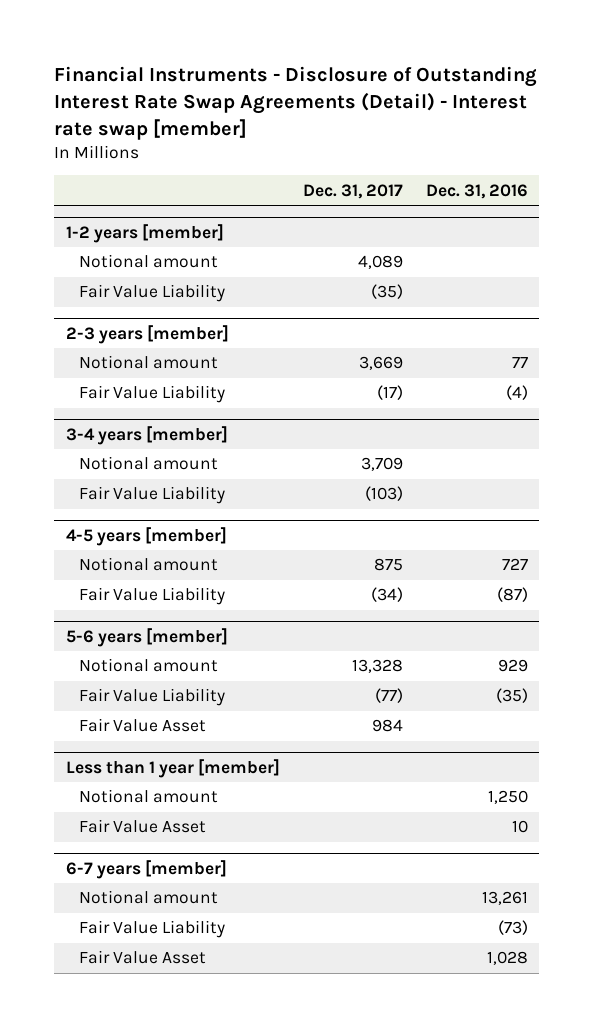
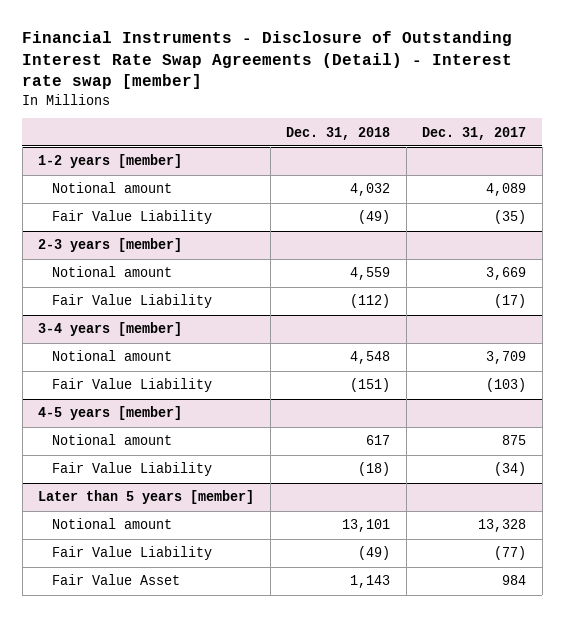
[425,183,528,199] Dec. 31, 2016 -> none
none -> [286,126,391,140] Dec. 31, 2018
[65,627,228,647] 5-6 years [member] -> [38,490,255,505] Later than 5 years [member]
[65,758,280,778] Less than 1 year [member] -> none
[78,789,218,804] Notional amount -> none
[78,819,206,834] Fair Value Asset -> none
[65,859,227,879] 6-7 years [member] -> none
[78,890,218,905] Notional amount -> none
[78,920,225,939] Fair Value Liability -> none
[78,950,206,965] Fair Value Asset -> none

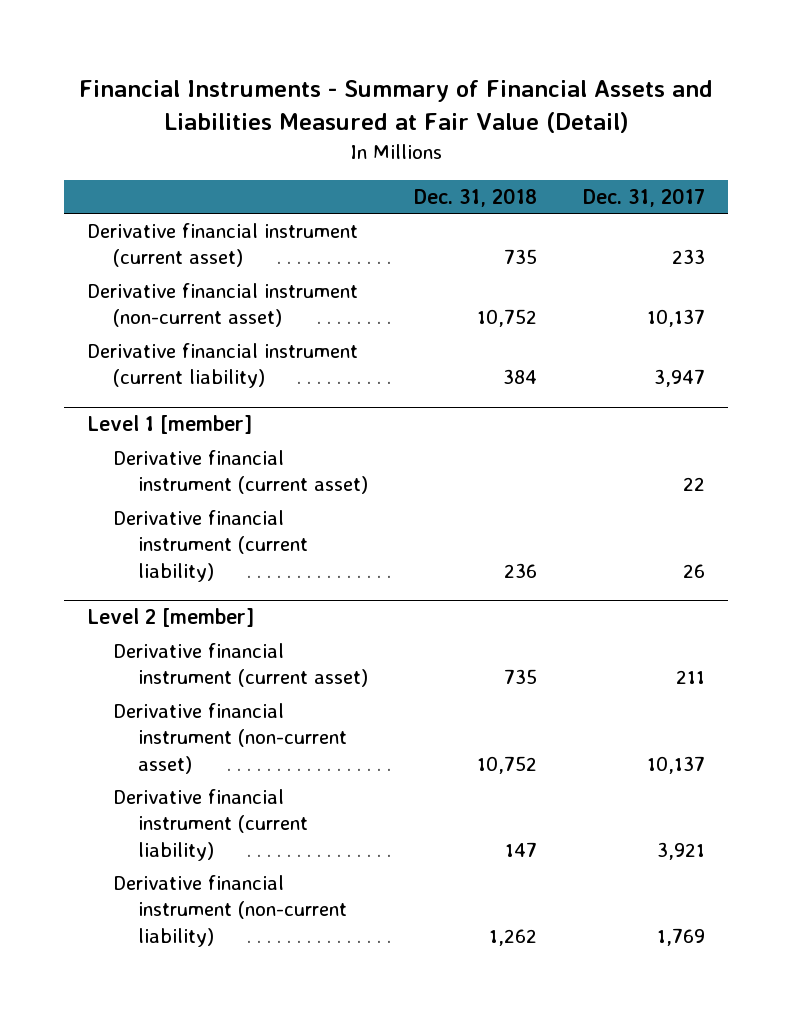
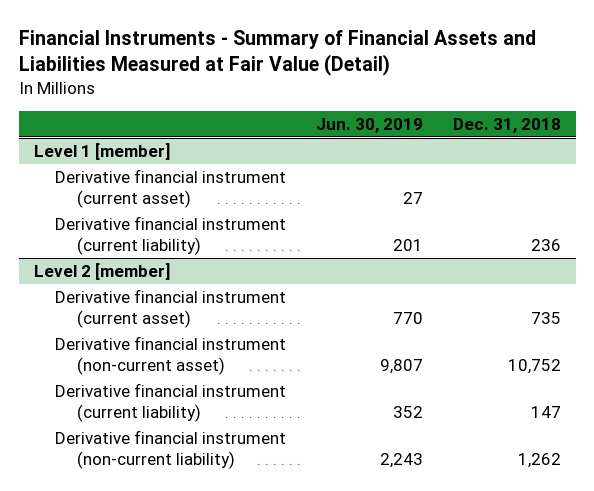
[583,187,706,207] Dec. 31, 2017 -> none
none -> [315,118,423,134] Jun. 30, 2019
[87,222,359,268] Derivative financial instrument (current asset) -> none
[87,282,359,328] Derivative financial instrument (non-current asset) -> none
[87,342,359,389] Derivative financial instrument (current liability) -> none

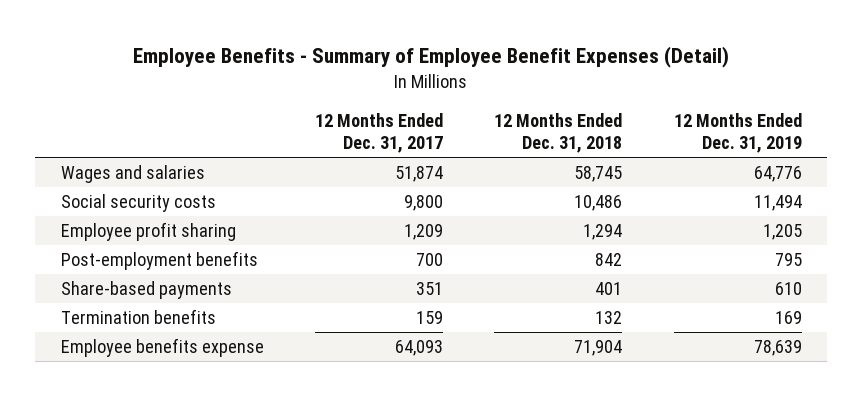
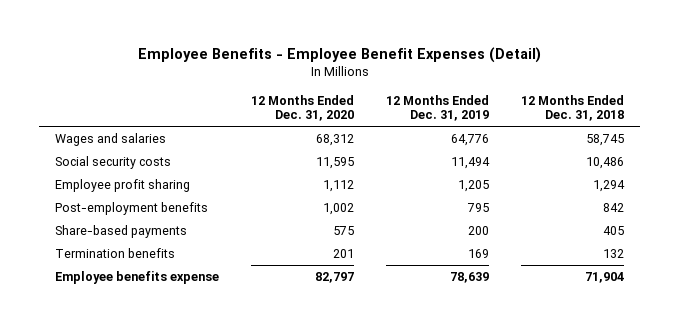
[133,46,730,69] Employee Benefits - Summary of Employee Benefit Expenses (Detail) -> [137,46,541,63] Employee Benefits - Employee Benefit Expenses (Detail)
[315,113,444,153] 12 Months Ended Dec. 31, 2017 -> none
none -> [251,94,355,122] 12 Months Ended Dec. 31, 2020
[595,282,623,296] 401 -> [602,226,624,236] 405
[774,282,802,296] 610 -> [468,226,490,236] 200

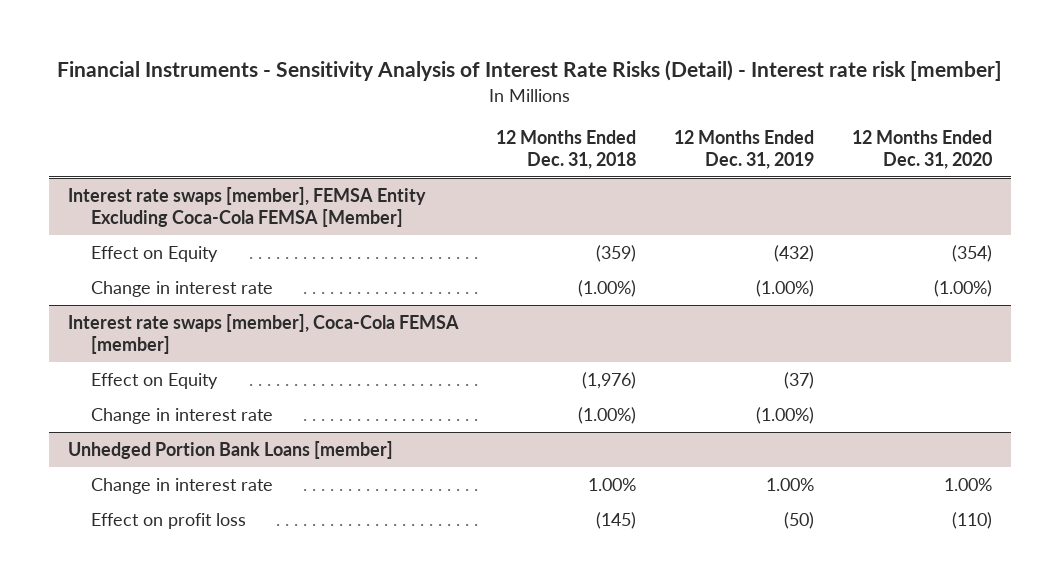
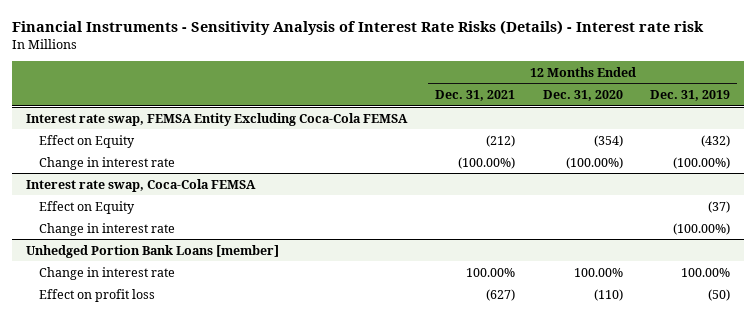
[56,60,1002,82] Financial Instruments - Sensitivity Analysis of Interest Rate Risks (Detail) - Interest rate risk [member] -> [11,19,704,35] Financial Instruments - Sensitivity Analysis of Interest Rate Risks (Details) - Interest rate risk
[496,129,637,169] 12 Months Ended Dec. 31, 2018 -> none
none -> [434,90,515,102] Dec. 31, 2021
[67,187,426,227] Interest rate swaps [member], FEMSA Entity Excluding Coca-Cola FEMSA [Member] -> [25,112,408,126] Interest rate swap, FEMSA Entity Excluding Coca-Cola FEMSA
[756,280,815,298] (1.00%) -> [673,156,731,169] (100.00%)
[933,280,992,298] (1.00%) -> [565,156,623,169] (100.00%)
[67,314,459,354] Interest rate swaps [member], Coca-Cola FEMSA [member] -> [25,178,256,192] Interest rate swap, Coca-Cola FEMSA
[756,407,815,425] (1.00%) -> [673,222,731,235] (100.00%)
[766,478,815,492] 1.00% -> [681,267,731,277] 100.00%
[943,478,992,492] 1.00% -> [573,267,623,277] 100.00%

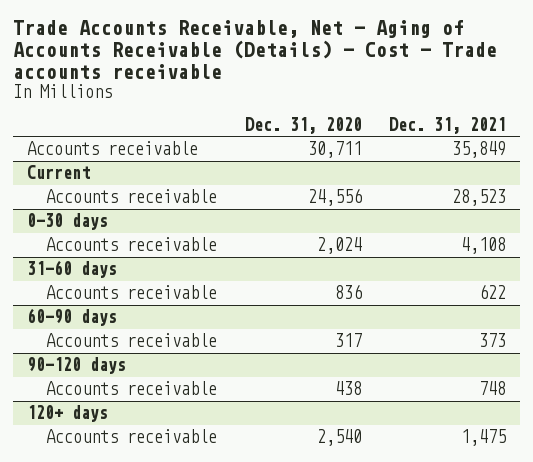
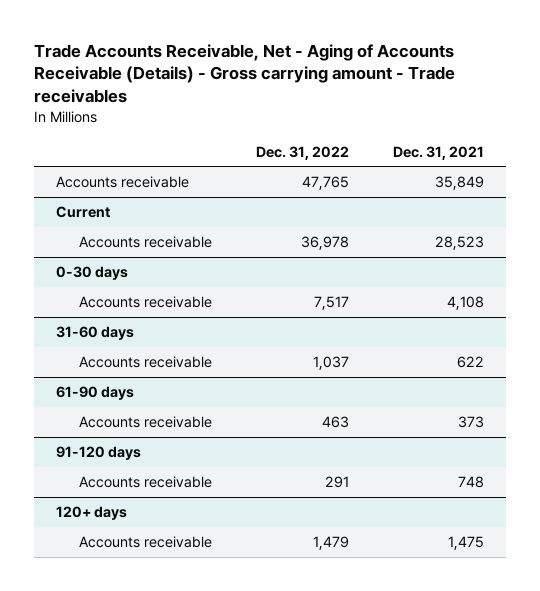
[13,20,498,80] Trade Accounts Receivable, Net - Aging of Accounts Receivable (Details) - Cost - Trade accounts receivable -> [33,43,455,104] Trade Accounts Receivable, Net - Aging of Accounts Receivable (Details) - Gross carrying amount - Trade receivables
[244,116,362,134] Dec. 31, 2020 -> none
none -> [255,145,349,160] Dec. 31, 2022
[27,308,118,327] 60-90 days -> [55,386,134,401] 61-90 days
[27,357,127,375] 90-120 days -> [55,446,141,461] 91-120 days

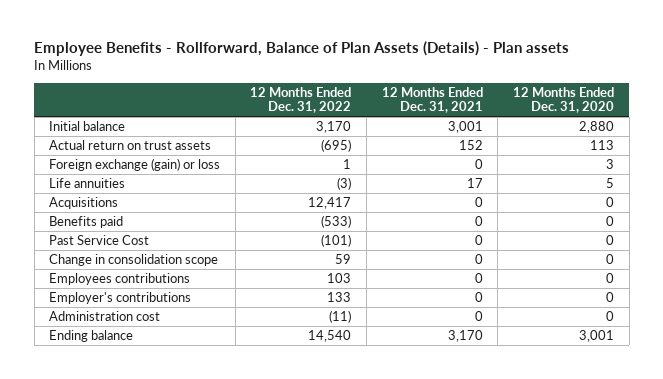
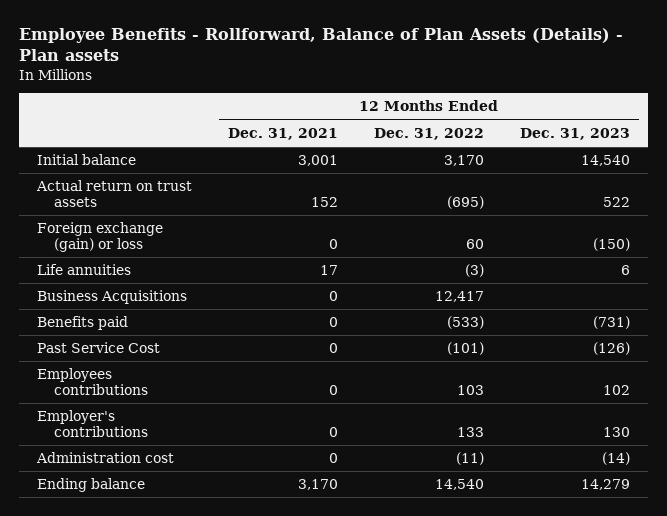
[513,86,615,114] 12 Months Ended Dec. 31, 2020 -> none
none -> [520,127,631,140] Dec. 31, 2023
[343,158,352,169] 1 -> [466,238,485,249] 60
[49,196,119,209] Acquisitions -> [37,290,188,305] Business Acquisitions
[49,253,219,266] Change in consolidation scope -> none

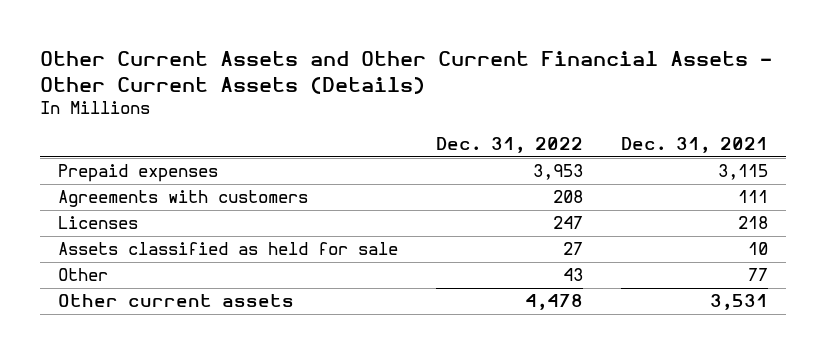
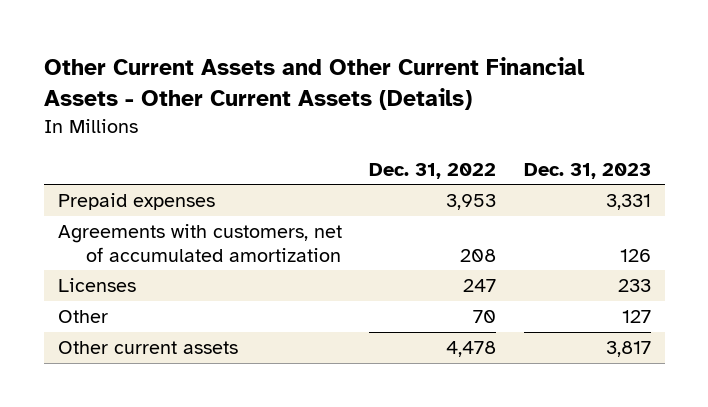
[620,137,768,154] Dec. 31, 2021 -> none
none -> [523,162,651,179] Dec. 31, 2023
[58,190,309,208] Agreements with customers -> [57,224,342,262] Agreements with customers, net of accumulated amortization
[58,242,399,256] Assets classified as held for sale -> none
[562,268,583,282] 43 -> [473,310,497,324] 70

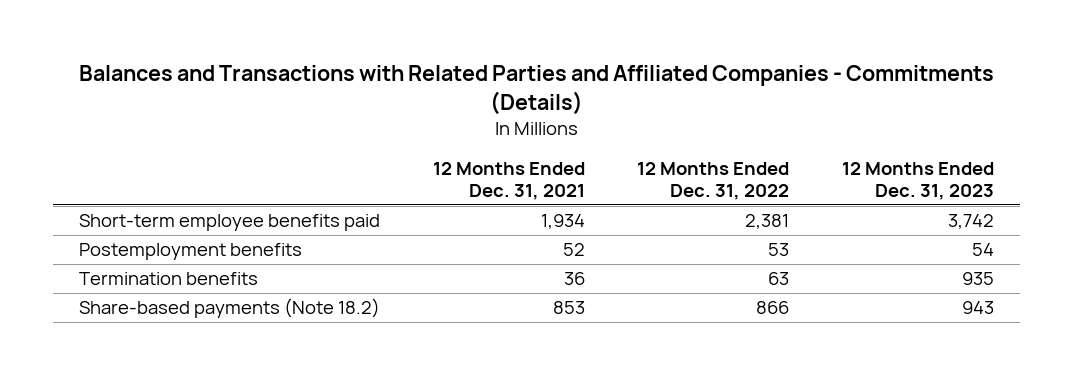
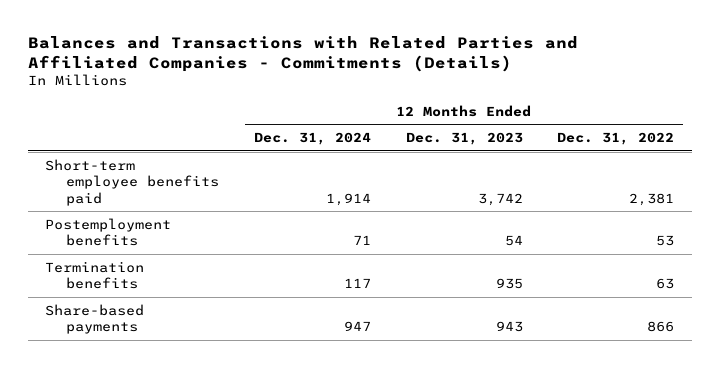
[432,162,585,200] 12 Months Ended Dec. 31, 2021 -> none
none -> [253,131,371,145] Dec. 31, 2024
[79,298,381,319] Share-based payments (Note 18.2) -> [45,303,145,335] Share-based payments

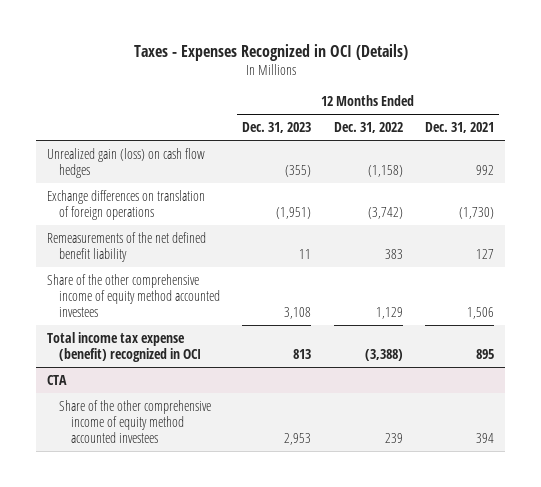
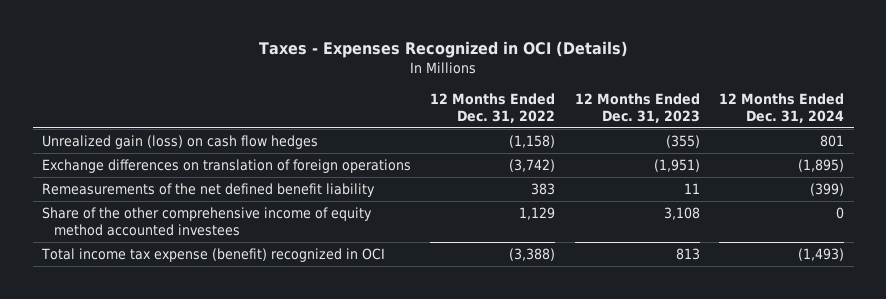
[424,121,494,133] Dec. 31, 2021 -> none
none -> [719,93,845,123] 12 Months Ended Dec. 31, 2024
[47,374,68,385] CTA -> none
[59,399,212,444] Share of the other comprehensive income of equity method accounted investees -> none

